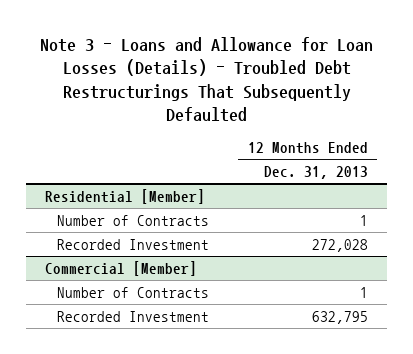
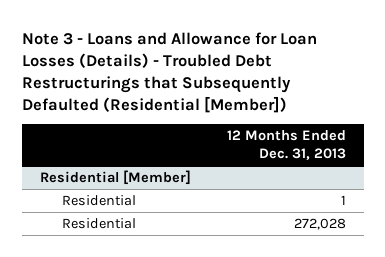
[39,36,373,123] Note 3 - Loans and Allowance for Loan Losses (Details) - Troubled Debt Restructurings That Subsequently Defaulted -> [21,31,317,114] Note 3 - Loans and Allowance for Loan Losses (Details) - Troubled Debt Restructurings that Subsequently Defaulted (Residential [Member])
[45,260,198,276] Commercial [Member] -> none
[57,286,210,298] Number of Contracts -> none
[57,310,210,322] Recorded Investment -> none
[57,214,210,226] Number of Contracts -> [62,194,137,206] Residential
[57,238,210,250] Recorded Investment -> [62,217,137,229] Residential

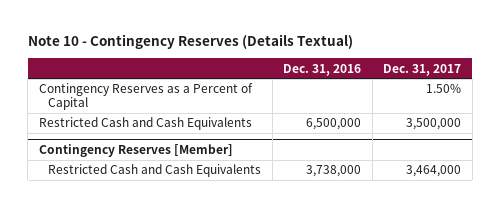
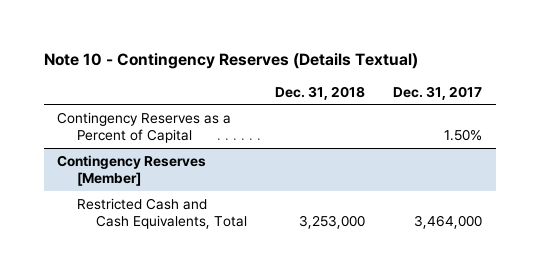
[283,63,362,76] Dec. 31, 2016 -> none
none -> [275,85,366,100] Dec. 31, 2018
[38,117,252,131] Restricted Cash and Cash Equivalents -> none
[48,164,262,178] Restricted Cash and Cash Equivalents -> [76,197,248,229] Restricted Cash and Cash Equivalents, Total

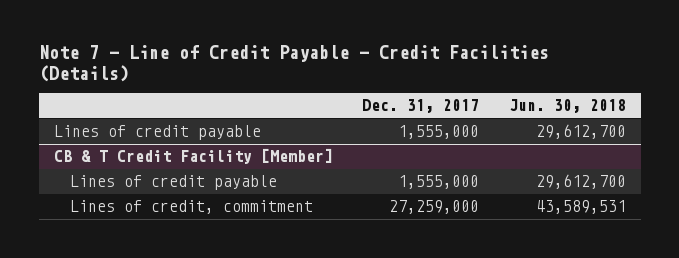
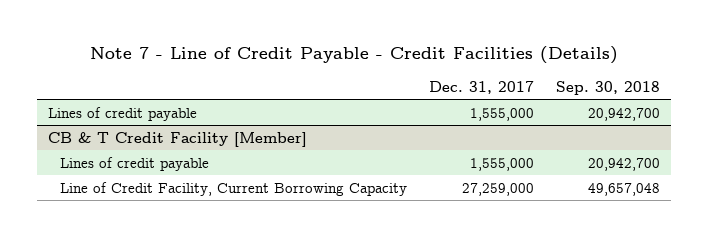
[508,99,626,114] Jun. 30, 2018 -> none
none -> [556,80,661,95] Sep. 30, 2018
[69,200,313,215] Lines of credit, commitment -> [60,181,408,196] Line of Credit Facility, Current Borrowing Capacity

